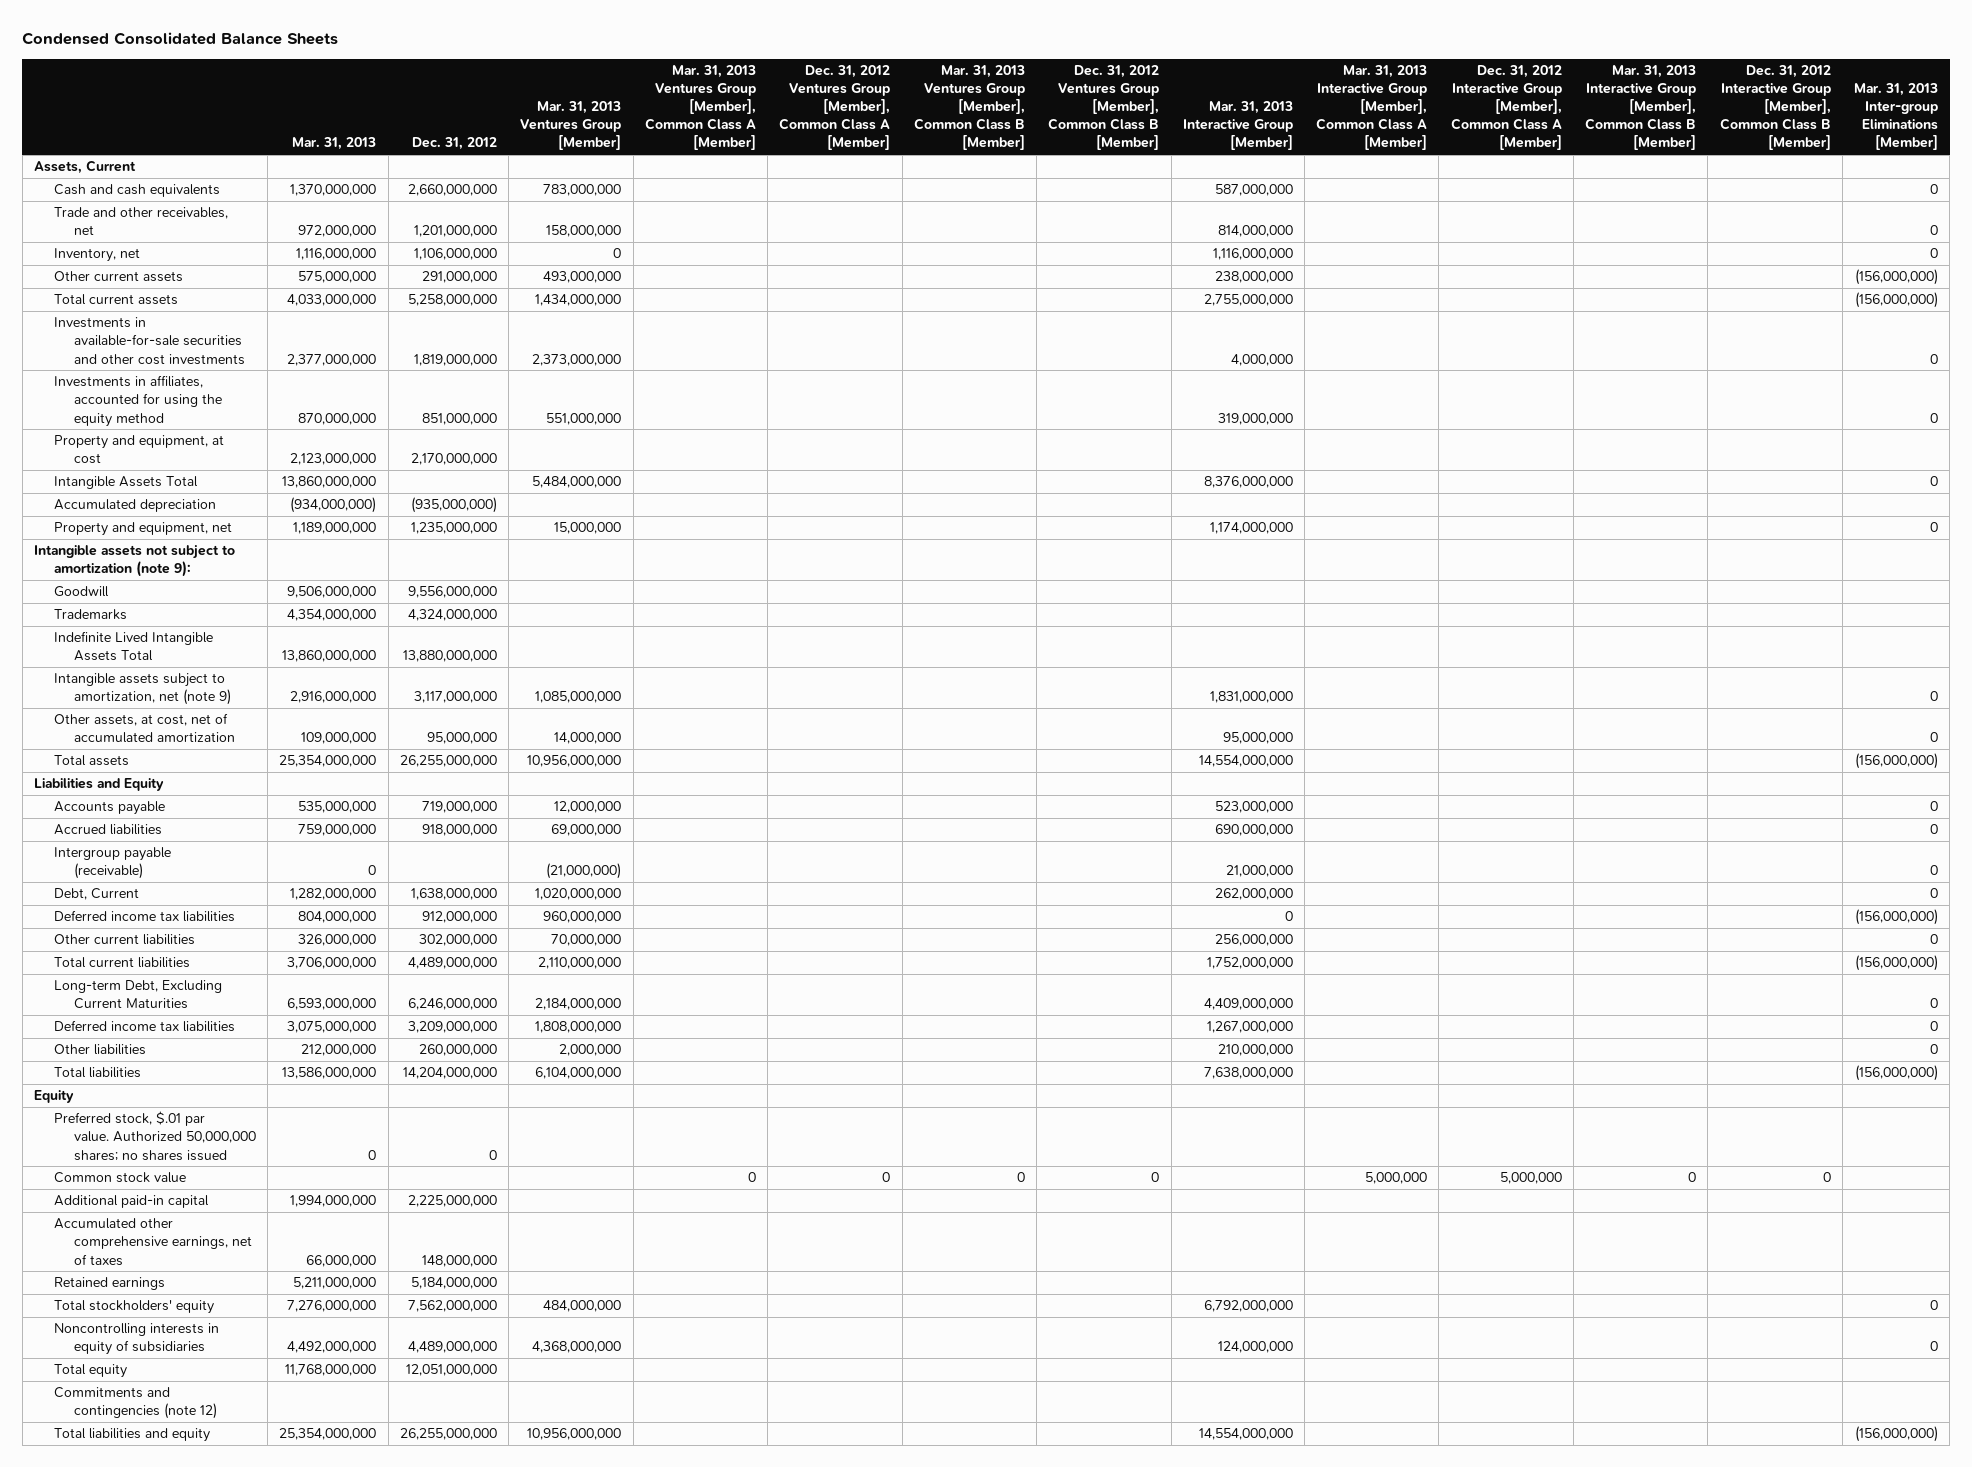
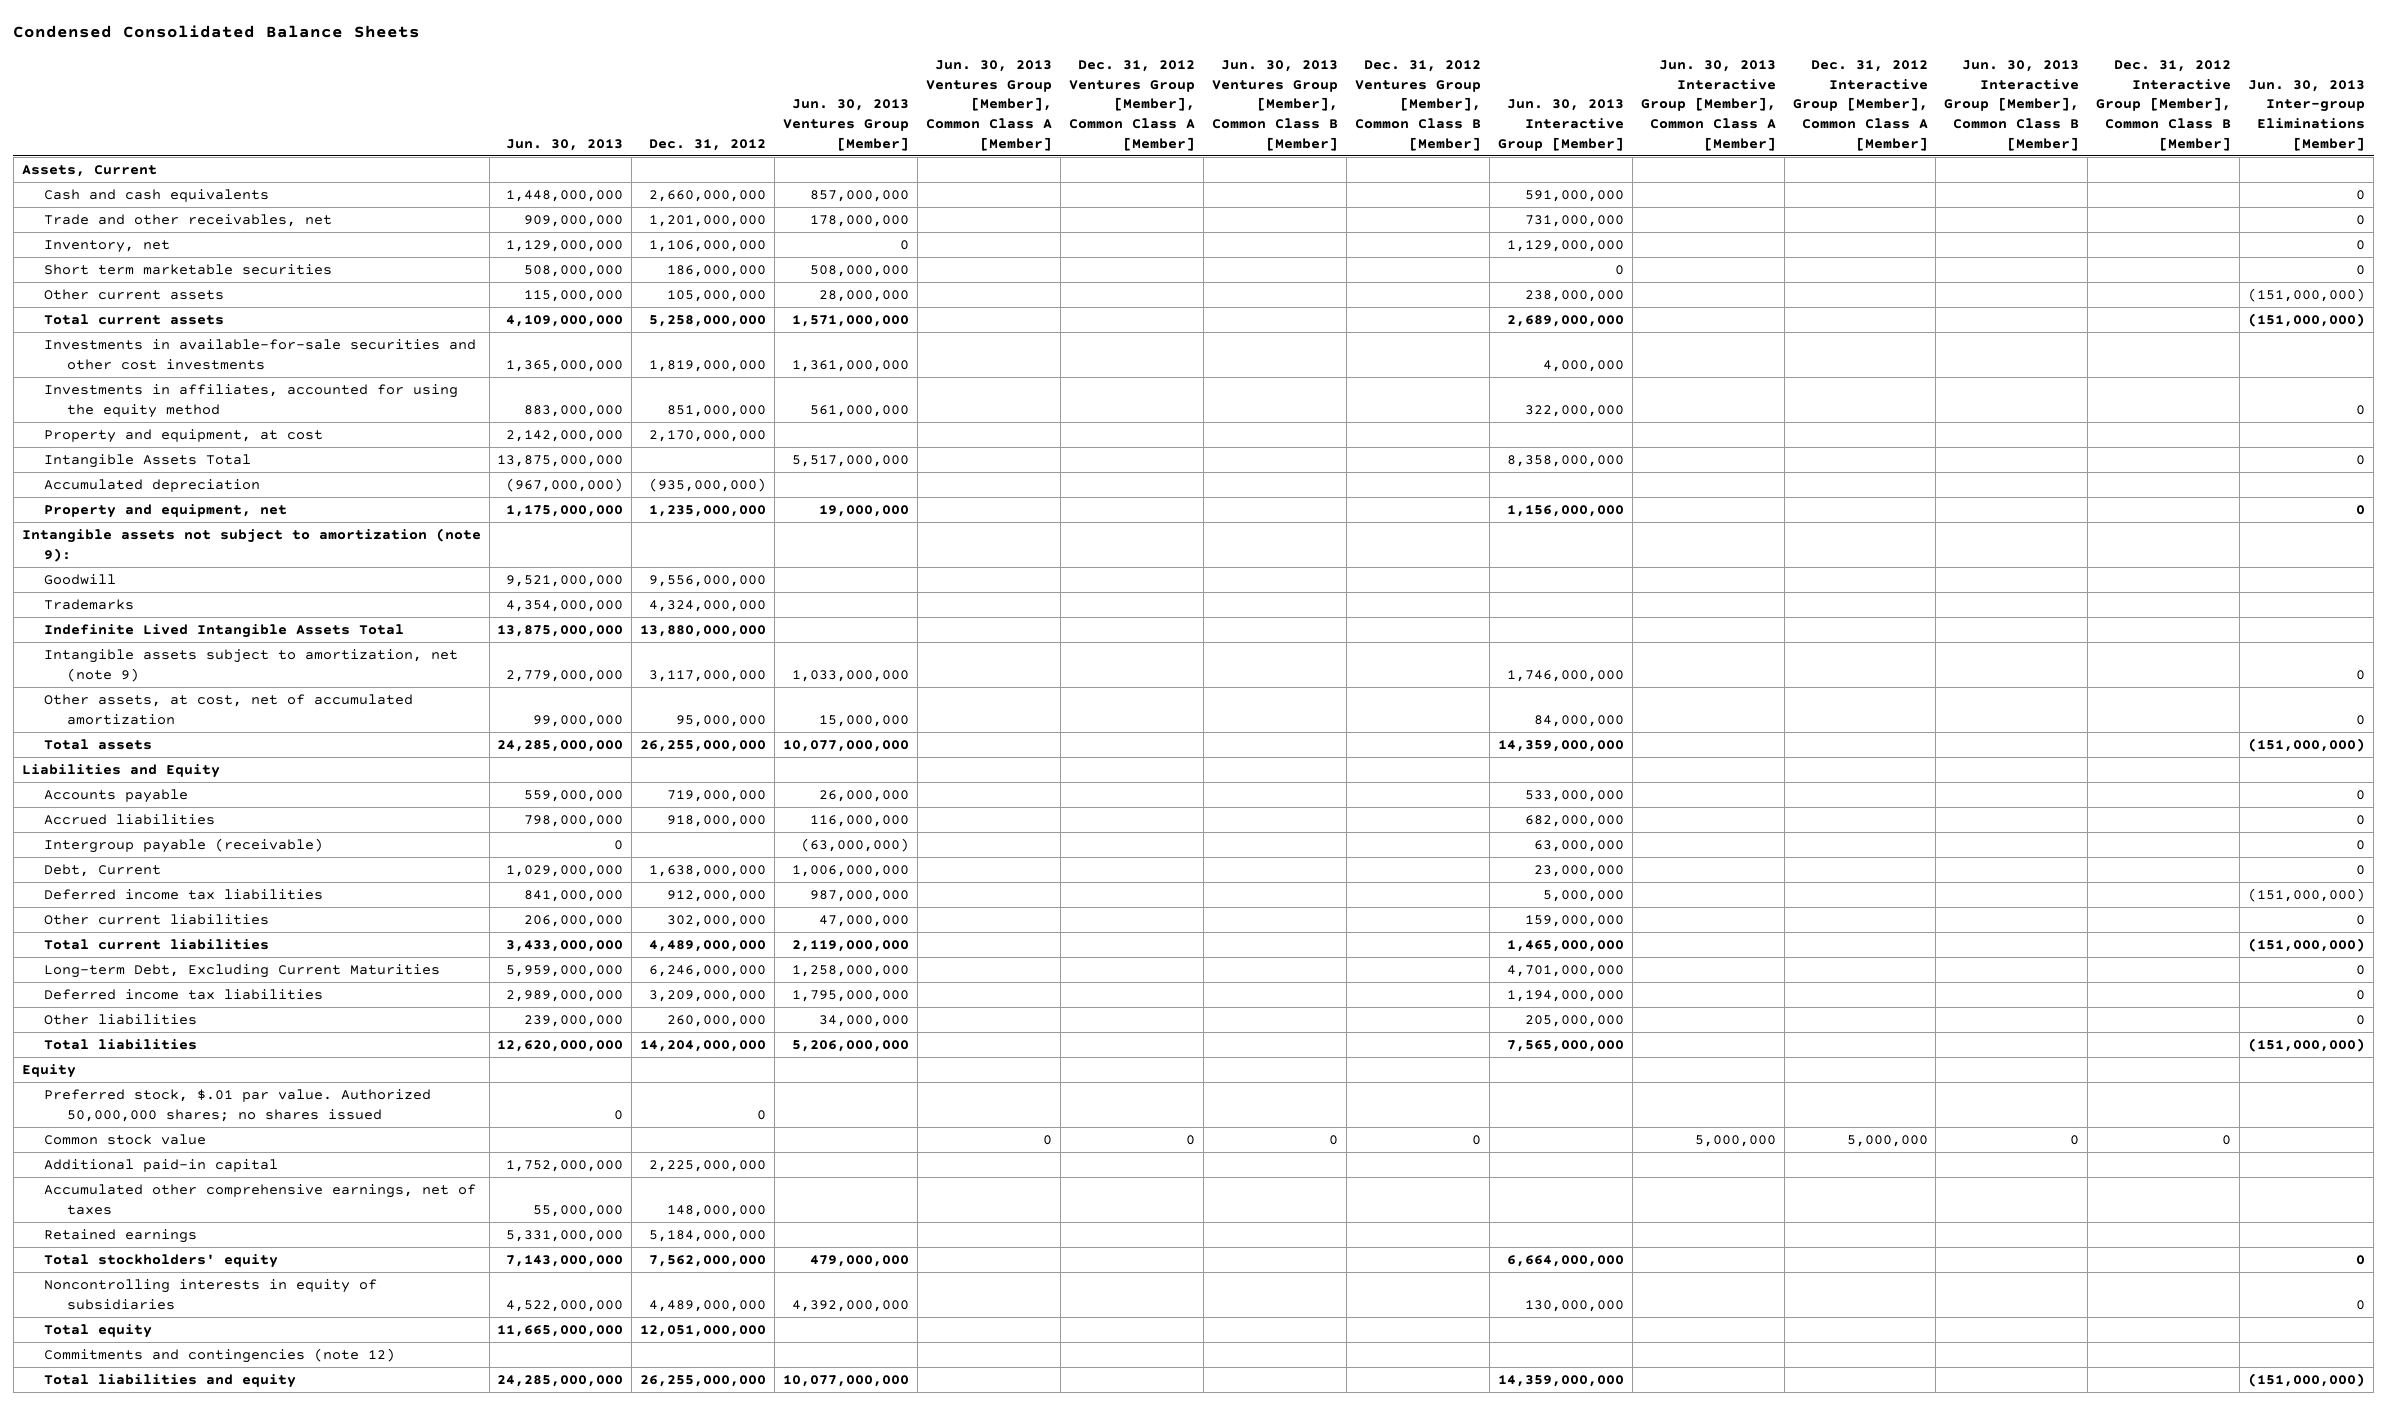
[292,137,377,151] Mar. 31, 2013 -> none
[520,101,622,151] Mar. 31, 2013 Ventures Group [Member] -> none
[644,64,756,151] Mar. 31, 2013 Ventures Group [Member], Common Class A [Member] -> none
[913,64,1025,151] Mar. 31, 2013 Ventures Group [Member], Common Class B [Member] -> none
[1182,101,1293,151] Mar. 31, 2013 Interactive Group [Member] -> none
[1316,64,1428,151] Mar. 31, 2013 Interactive Group [Member], Common Class A [Member] -> none
[1585,64,1697,151] Mar. 31, 2013 Interactive Group [Member], Common Class B [Member] -> none
[1854,82,1939,151] Mar. 31, 2013 Inter-group Eliminations [Member] -> none
none -> [506,138,624,151] Jun. 30, 2013
none -> [783,99,910,151] Jun. 30, 2013 Ventures Group [Member]
none -> [926,59,1053,151] Jun. 30, 2013 Ventures Group [Member], Common Class A [Member]
none -> [1211,59,1338,151] Jun. 30, 2013 Ventures Group [Member], Common Class B [Member]
none -> [1497,99,1624,151] Jun. 30, 2013 Interactive Group [Member]
none -> [1640,59,1776,151] Jun. 30, 2013 Interactive Group [Member], Common Class A [Member]
none -> [1944,59,2080,151] Jun. 30, 2013 Interactive Group [Member], Common Class B [Member]
none -> [2248,79,2366,151] Jun. 30, 2013 Inter-group Eliminations [Member]
none -> [44,263,333,275] Short term marketable securities
[421,271,497,284] 291,000,000 -> [667,289,767,302] 105,000,000

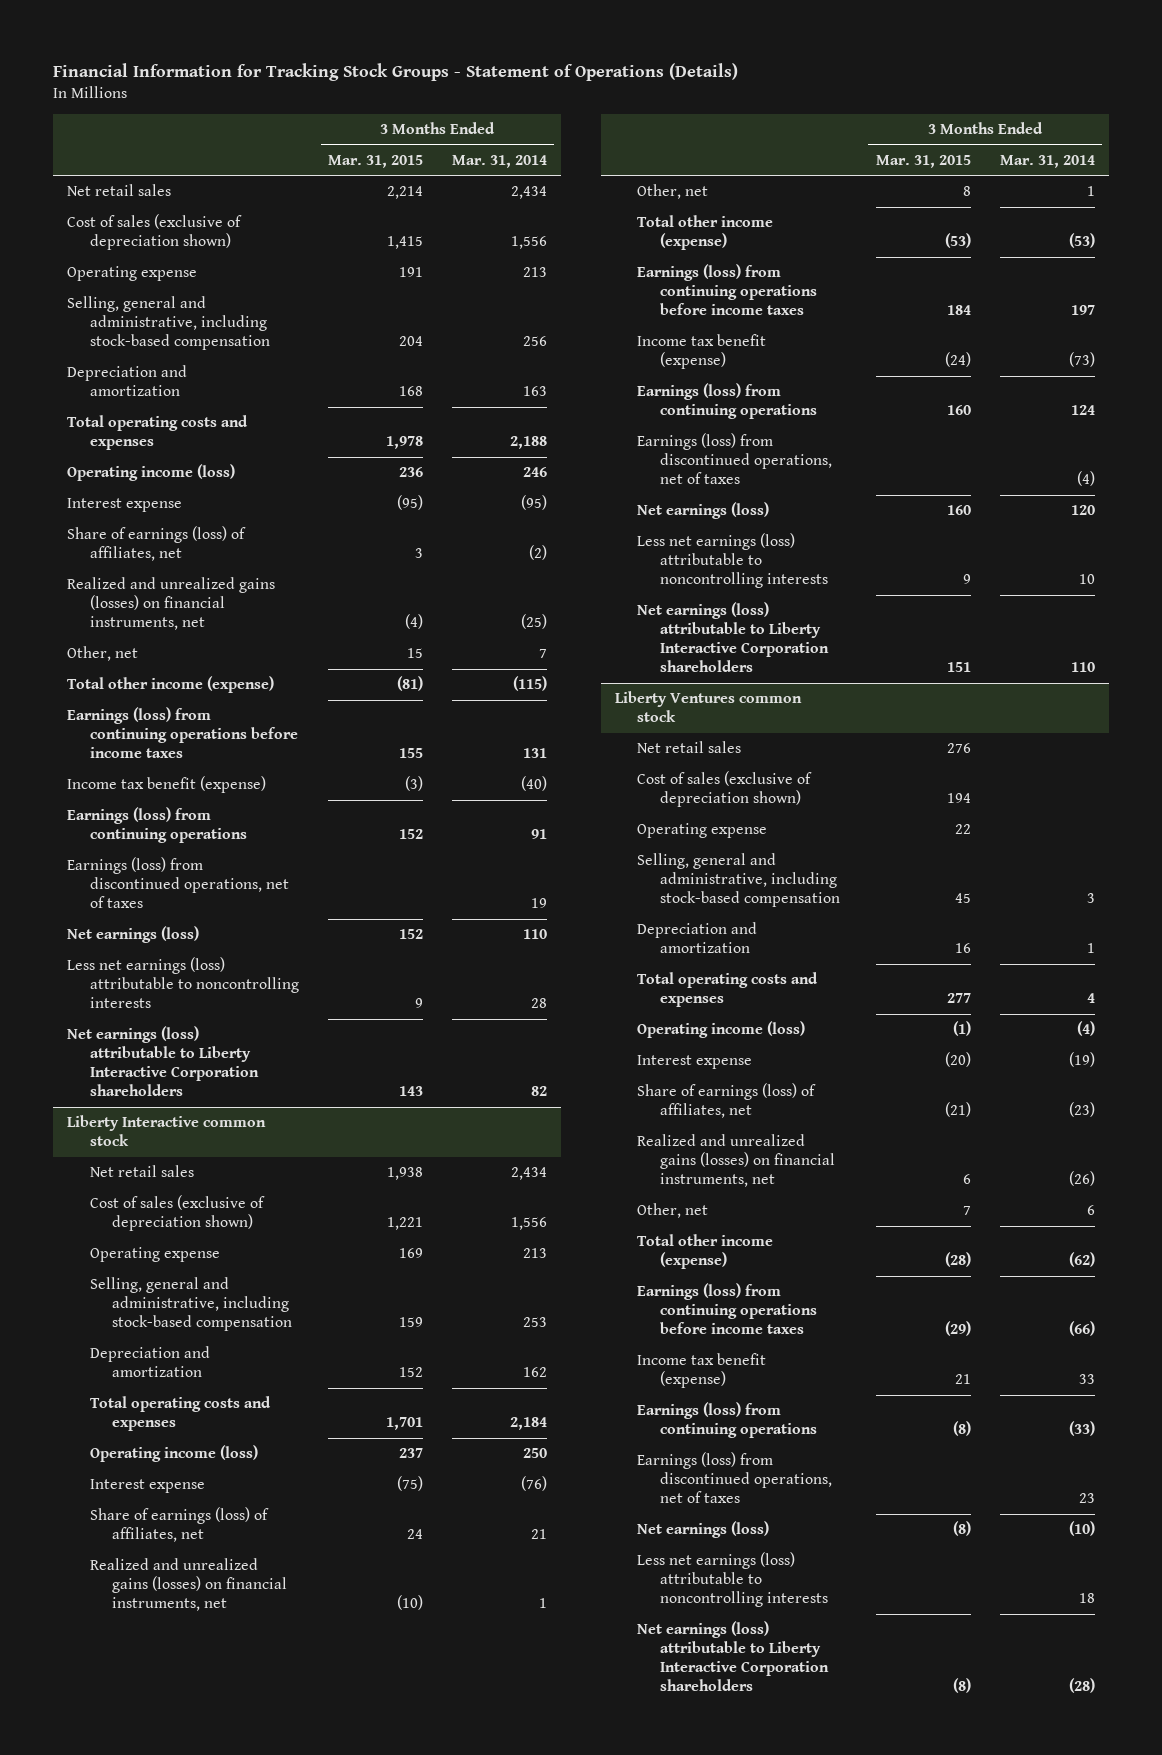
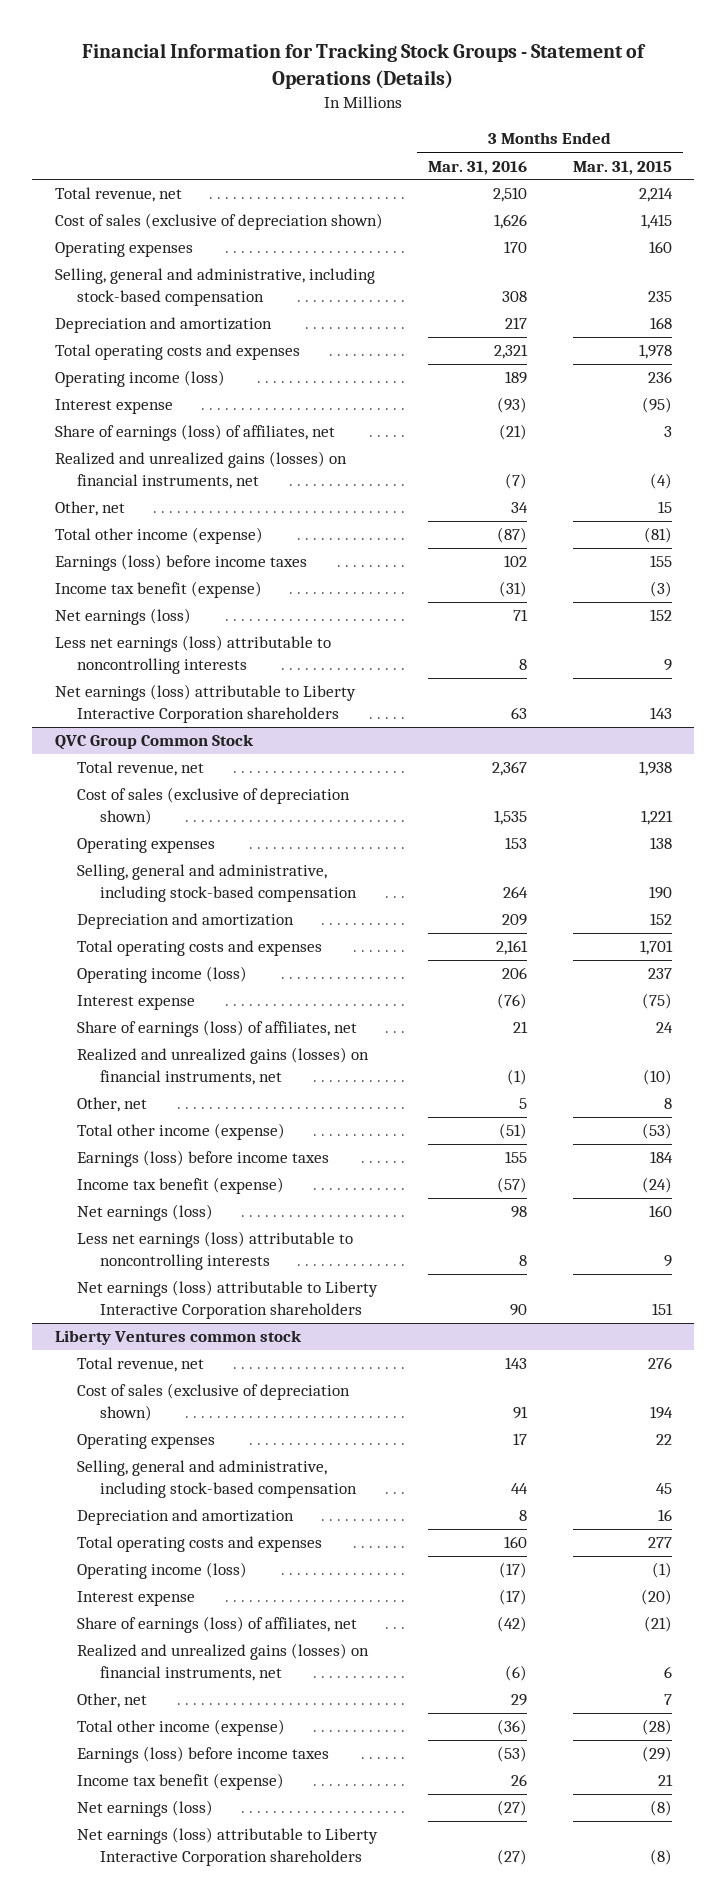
[451,154,547,168] Mar. 31, 2014 -> none
none -> [428,160,528,175] Mar. 31, 2016
[67,184,172,197] Net retail sales -> [54,187,182,203] Total revenue, net
[67,266,198,282] Operating expense -> none
none -> [54,242,193,258] Operating expenses
[398,336,423,347] 204 -> [647,291,672,303] 235
[67,707,298,759] Earnings (loss) from continuing operations before income taxes -> [54,554,307,572] Earnings (loss) before income taxes
[67,807,247,844] Earnings (loss) from continuing operations -> none
[67,857,289,909] Earnings (loss) from discontinued operations, net of taxes -> none
[67,1115,267,1147] Liberty Interactive common stock -> none
none -> [54,734,254,751] QVC Group Common Stock
[89,1165,194,1178] Net retail sales -> [77,761,205,777] Total revenue, net
[89,1247,220,1263] Operating expense -> none
none -> [77,838,216,854] Operating expenses
[398,1317,423,1328] 159 -> [648,886,672,900] 190
[637,264,817,316] Earnings (loss) from continuing operations before income taxes -> [77,1150,330,1168] Earnings (loss) before income taxes
[637,383,817,420] Earnings (loss) from continuing operations -> none
[637,433,832,485] Earnings (loss) from discontinued operations, net of taxes -> none
[637,741,742,754] Net retail sales -> [77,1357,205,1373] Total revenue, net
[637,823,768,839] Operating expense -> none
none -> [77,1434,216,1450] Operating expenses
[637,1283,817,1335] Earnings (loss) from continuing operations before income taxes -> [77,1746,330,1764] Earnings (loss) before income taxes
[637,1402,817,1439] Earnings (loss) from continuing operations -> none
[637,1452,832,1504] Earnings (loss) from discontinued operations, net of taxes -> none
[637,1552,828,1608] Less net earnings (loss) attributable to noncontrolling interests -> none

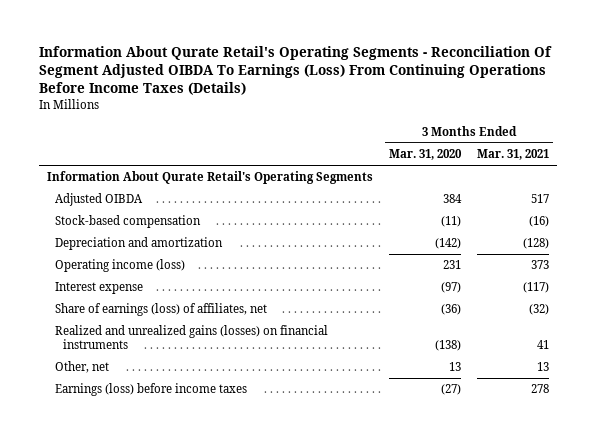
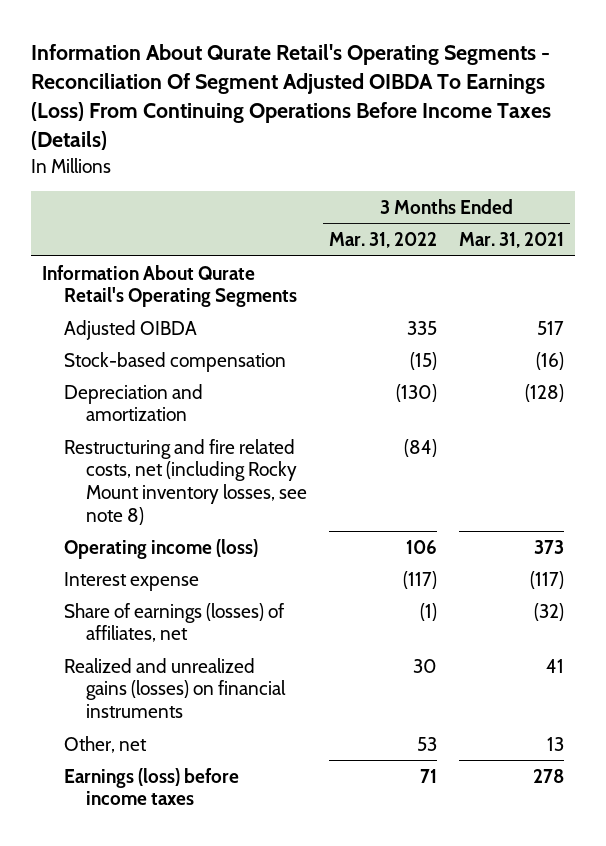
[388,149,462,161] Mar. 31, 2020 -> none
none -> [328,232,437,249] Mar. 31, 2022
none -> [63,438,307,525] Restructuring and fire related costs, net (including Rocky Mount inventory losses, see note 8)
[55,303,268,317] Share of earnings (loss) of affiliates, net -> [63,602,285,643] Share of earnings (losses) of affiliates, net

